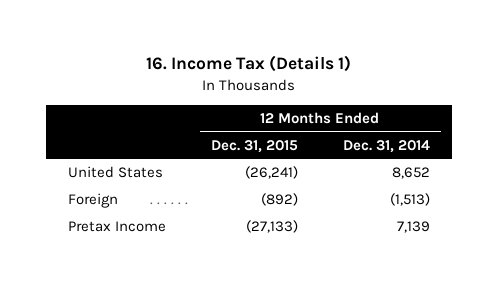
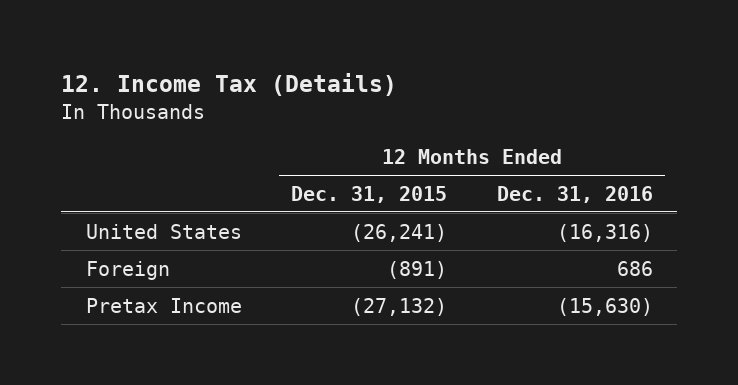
[145,55,351,73] 16. Income Tax (Details 1) -> [60,72,397,96] 12. Income Tax (Details)
[342,139,430,153] Dec. 31, 2014 -> none
none -> [496,185,653,203] Dec. 31, 2016
[260,193,298,207] (892) -> [387,260,448,279] (891)
[245,220,298,234] (27,133) -> [351,297,448,316] (27,132)

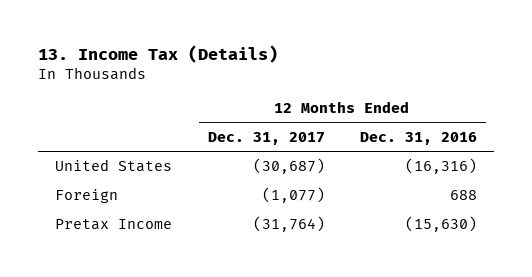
[60,72,397,96] 12. Income Tax (Details) -> [37,45,278,64] 13. Income Tax (Details)
[291,185,448,203] Dec. 31, 2015 -> none
none -> [207,131,325,145] Dec. 31, 2017
[616,260,653,276] 686 -> [449,190,477,201] 688

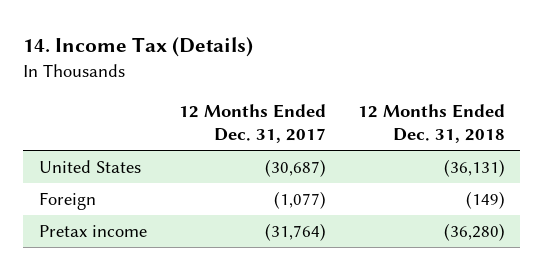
[37,45,278,64] 13. Income Tax (Details) -> [23,36,254,57] 14. Income Tax (Details)
[359,131,477,145] Dec. 31, 2016 -> none
none -> [357,104,505,144] 12 Months Ended Dec. 31, 2018
[55,219,173,231] Pretax Income -> [39,224,148,237] Pretax income

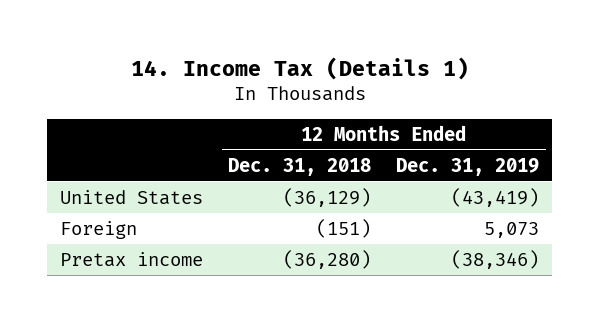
[23,36,254,57] 14. Income Tax (Details) -> [130,56,469,80] 14. Income Tax (Details 1)
[178,104,326,144] 12 Months Ended Dec. 31, 2017 -> none
none -> [396,157,540,176] Dec. 31, 2019
[443,158,505,177] (36,131) -> [283,187,372,207] (36,129)
[465,190,505,209] (149) -> [316,218,372,238] (151)

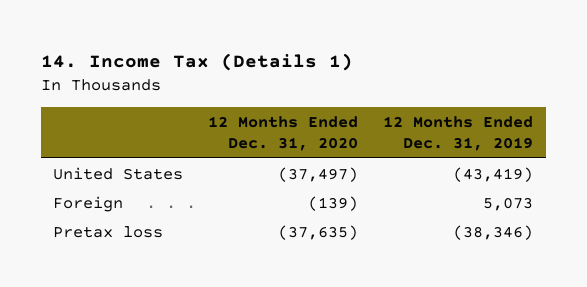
[228,157,372,176] Dec. 31, 2018 -> none
none -> [208,115,359,152] 12 Months Ended Dec. 31, 2020
[59,251,203,267] Pretax income -> [53,225,164,238] Pretax loss

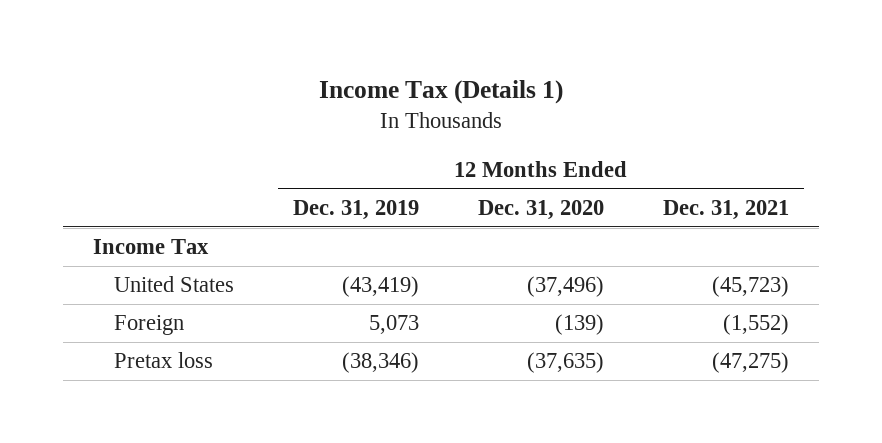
[40,53,353,72] 14. Income Tax (Details 1) -> [318,79,563,104] Income Tax (Details 1)
none -> [663,200,790,221] Dec. 31, 2021
none -> [92,239,209,255] Income Tax
[278,166,359,182] (37,497) -> [527,276,605,298] (37,496)

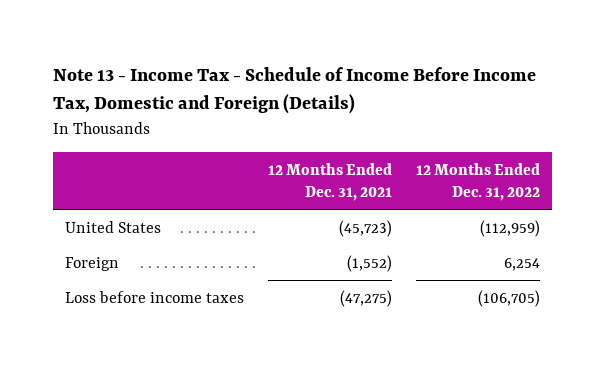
[318,79,563,104] Income Tax (Details 1) -> [52,67,536,115] Note 13 - Income Tax - Schedule of Income Before Income Tax, Domestic and Foreign (Details)
[292,200,419,221] Dec. 31, 2019 -> none
[478,200,605,221] Dec. 31, 2020 -> none
none -> [416,162,541,201] 12 Months Ended Dec. 31, 2022
[92,239,209,255] Income Tax -> none
[113,352,213,369] Pretax loss -> [64,290,244,303] Loss before income taxes

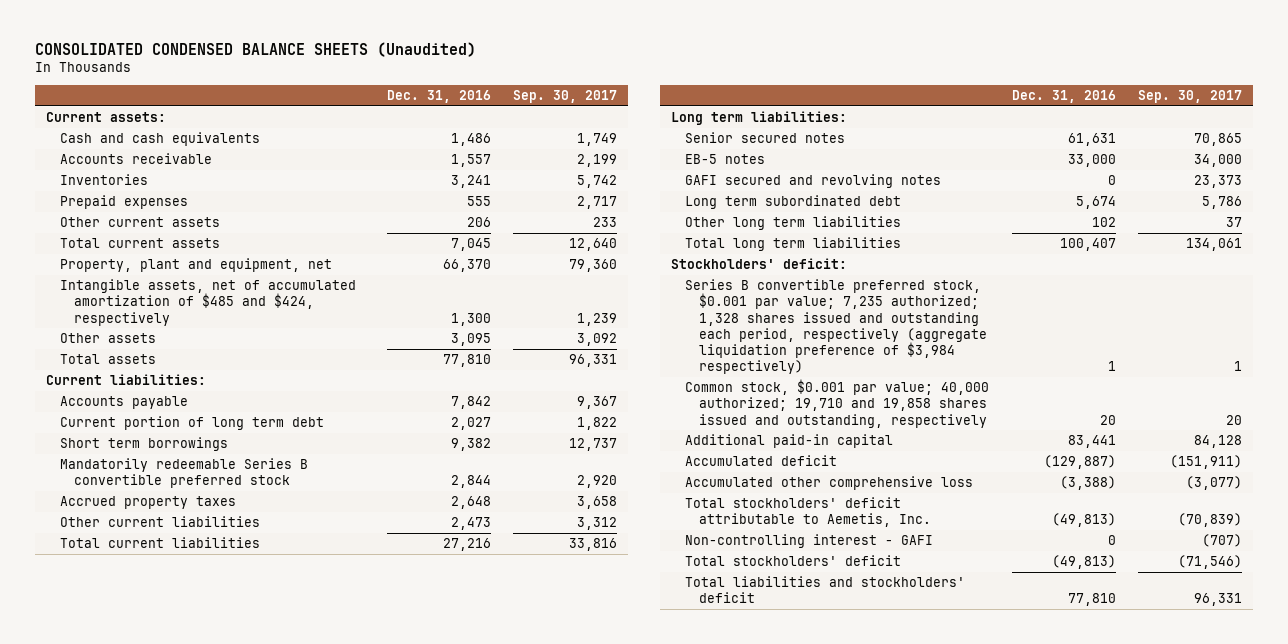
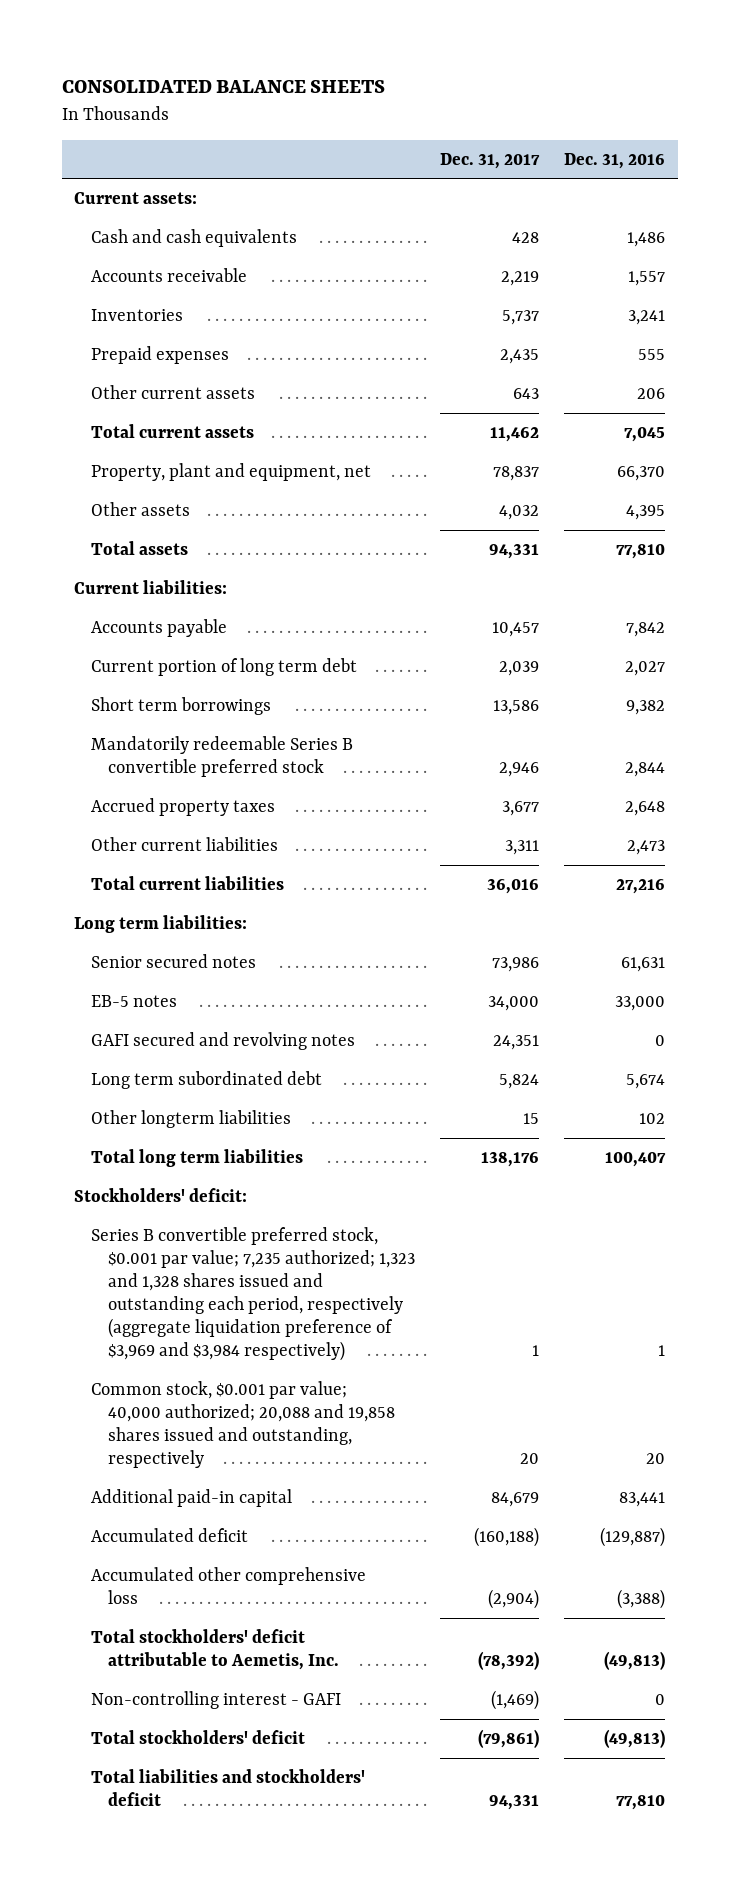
[35,41,477,57] CONSOLIDATED CONDENSED BALANCE SHEETS (Unaudited) -> [61,79,385,93] CONSOLIDATED BALANCE SHEETS
[513,89,618,103] Sep. 30, 2017 -> none
none -> [440,152,541,169] Dec. 31, 2017
[60,279,357,326] Intangible assets, net of accumulated amortization of $485 and $424, respectively -> none
[450,333,491,347] 3,095 -> [626,505,666,521] 4,395
[685,216,902,231] Other long term liabilities -> [91,1110,292,1129] Other longterm liabilities
[685,279,987,375] Series B convertible preferred stock, $0.001 par value; 7,235 authorized; 1,328 shares issued and outstanding each period, respectively (aggregate liquidation preference of $3,984 respectively) -> [91,1227,415,1362] Series B convertible preferred stock, $0.001 par value; 7,235 authorized; 1,323 and 1,328 shares issued and outstanding each period, respectively (aggregate liquidation preference of $3,969 and $3,984 respectively)
[685,379,990,428] Common stock, $0.001 par value; 40,000 authorized; 19,710 and 19,858 shares issued and outstanding, respectively -> [91,1381,395,1469] Common stock, $0.001 par value; 40,000 authorized; 20,088 and 19,858 shares issued and outstanding, respectively

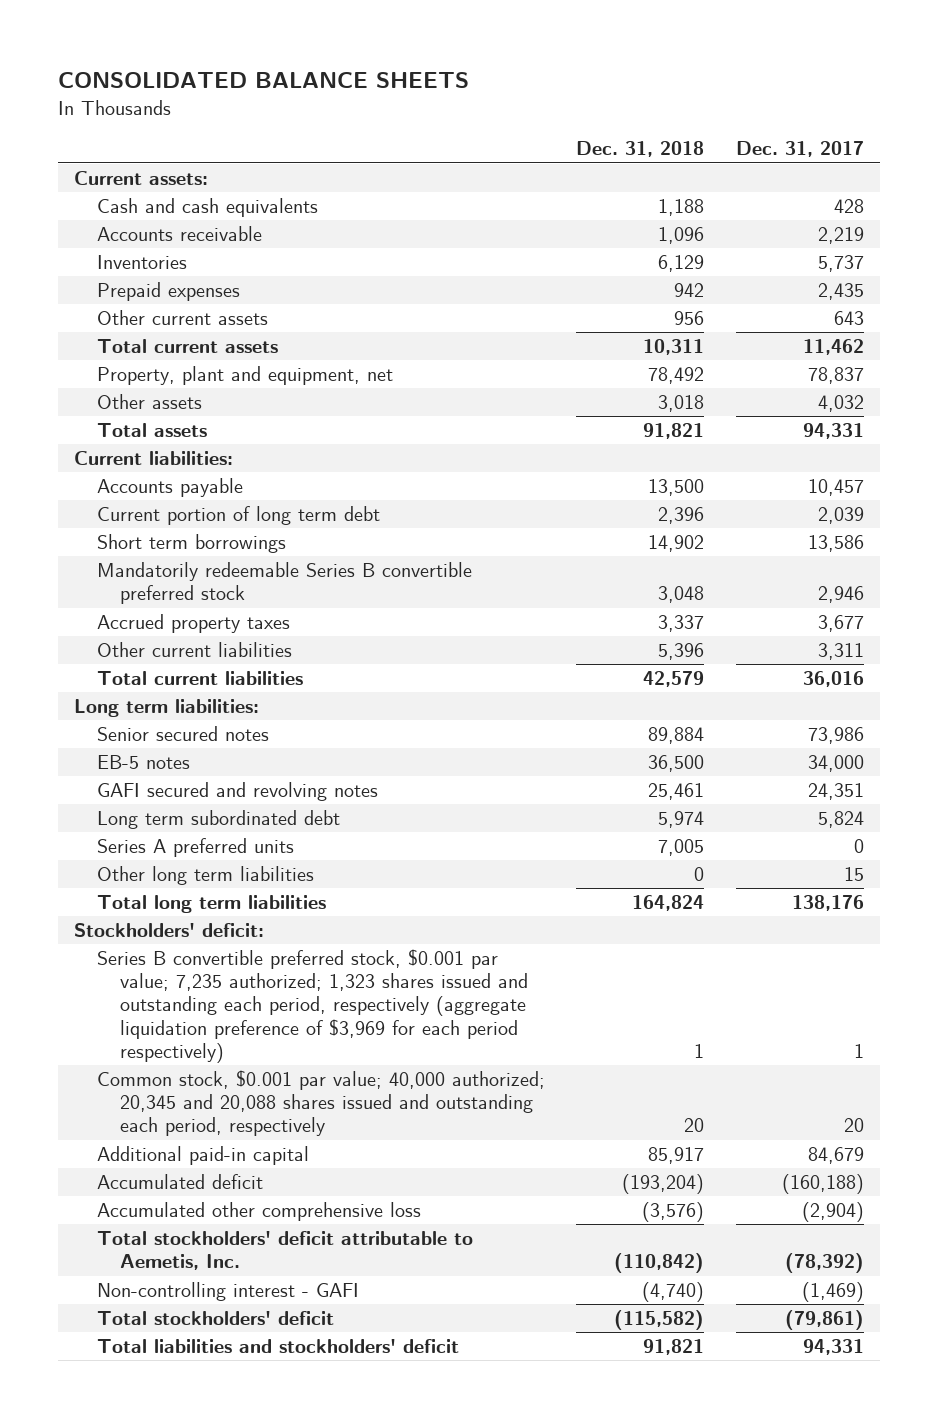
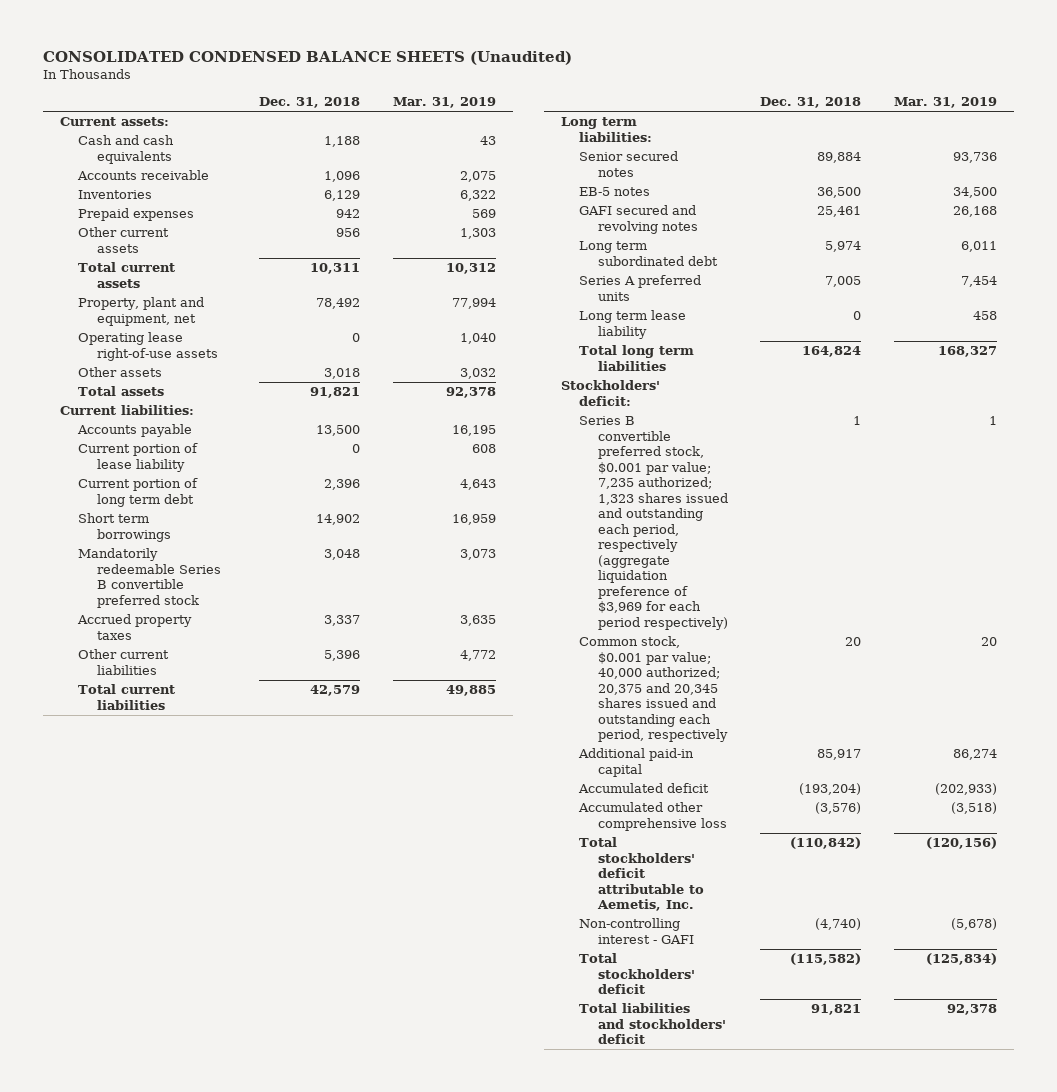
[57,72,469,89] CONSOLIDATED BALANCE SHEETS -> [43,51,573,66] CONSOLIDATED CONDENSED BALANCE SHEETS (Unaudited)
[735,141,864,158] Dec. 31, 2017 -> none
none -> [393,97,497,109] Mar. 31, 2019
none -> [78,332,218,361] Operating lease right-of-use assets
none -> [78,443,199,472] Current portion of lease liability
[96,866,314,886] Other long term liabilities -> none
none -> [579,310,687,339] Long term lease liability
[96,1070,545,1137] Common stock, $0.001 par value; 40,000 authorized; 20,345 and 20,088 shares issued and outstanding each period, respectively -> [579,636,728,743] Common stock, $0.001 par value; 40,000 authorized; 20,375 and 20,345 shares issued and outstanding each period, respectively

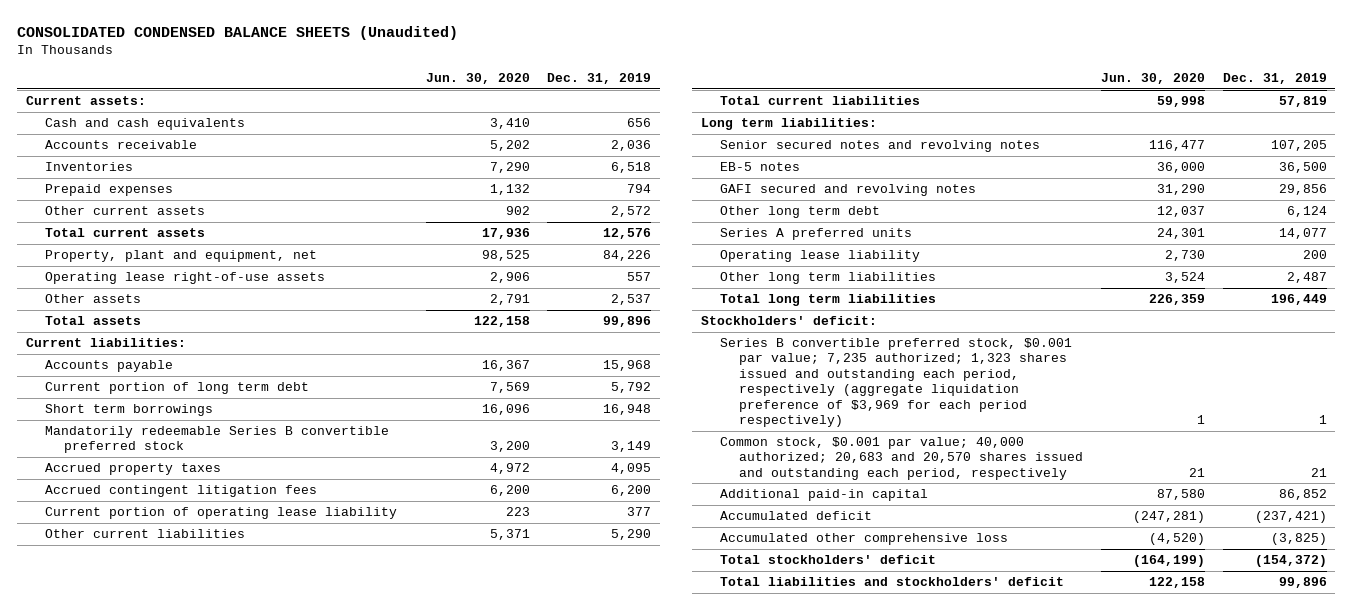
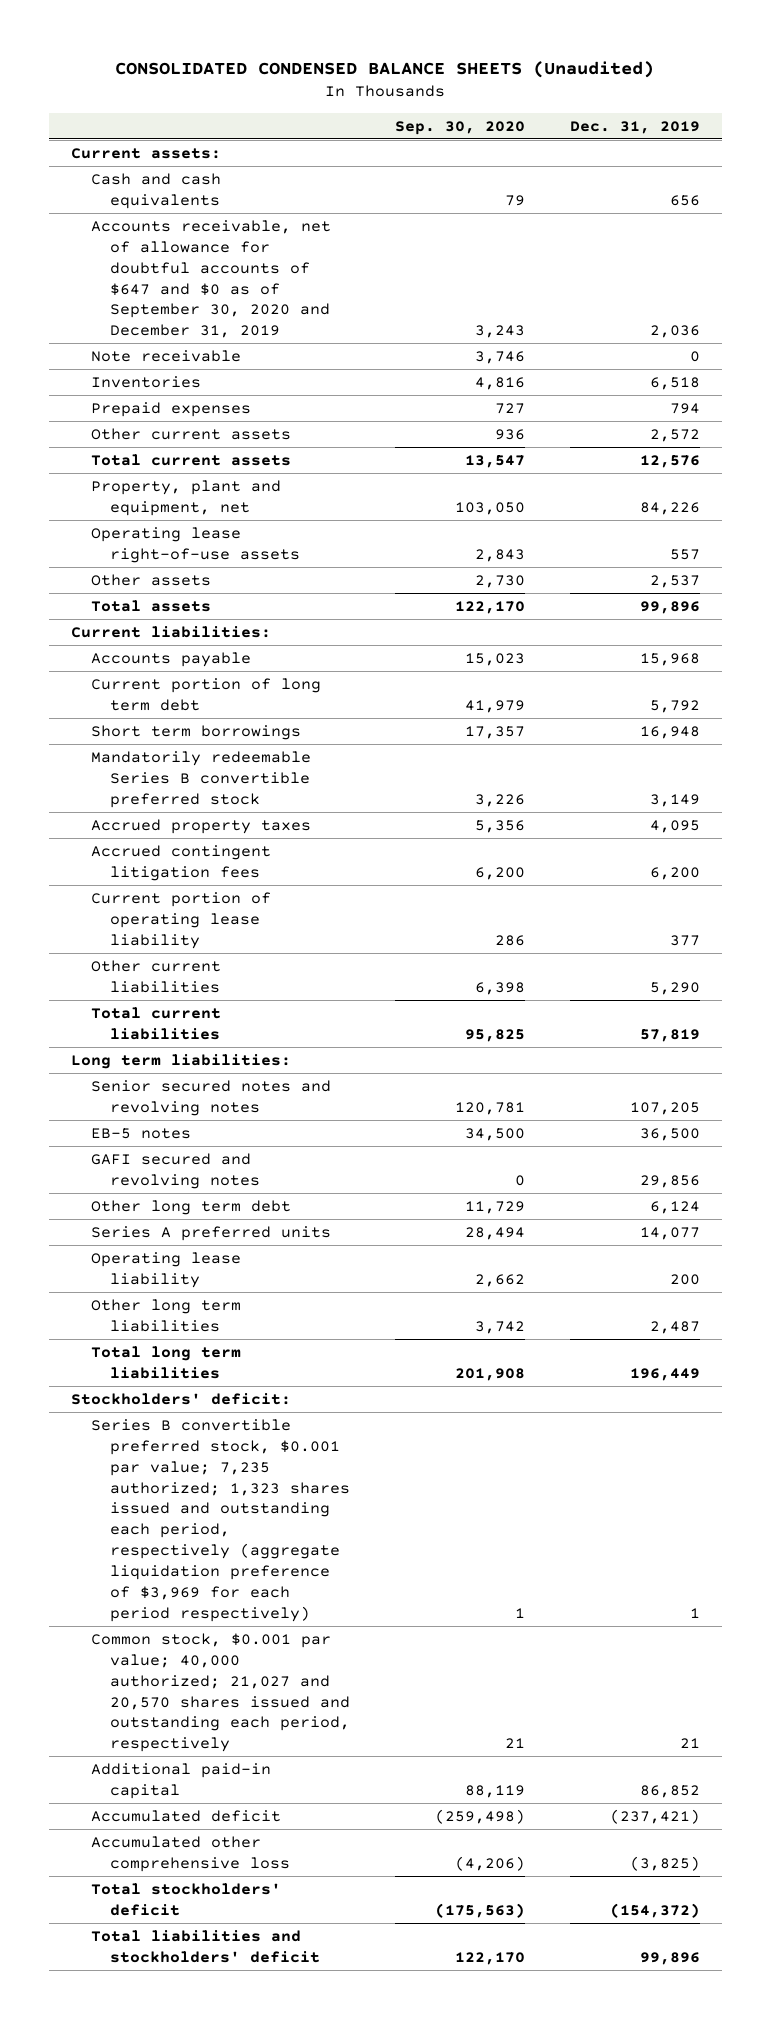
[425,73,530,85] Jun. 30, 2020 -> none
none -> [395,120,526,135] Sep. 30, 2020
[44,140,197,150] Accounts receivable -> [90,219,331,339] Accounts receivable, net of allowance for doubtful accounts of $647 and $0 as of September 30, 2020 and December 31, 2019
none -> [90,349,241,362] Note receivable
[720,437,1084,480] Common stock, $0.001 par value; 40,000 authorized; 20,683 and 20,570 shares issued and outstanding each period, respectively -> [90,1632,351,1753] Common stock, $0.001 par value; 40,000 authorized; 21,027 and 20,570 shares issued and outstanding each period, respectively

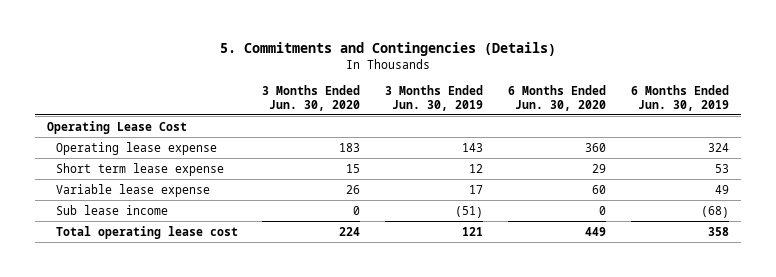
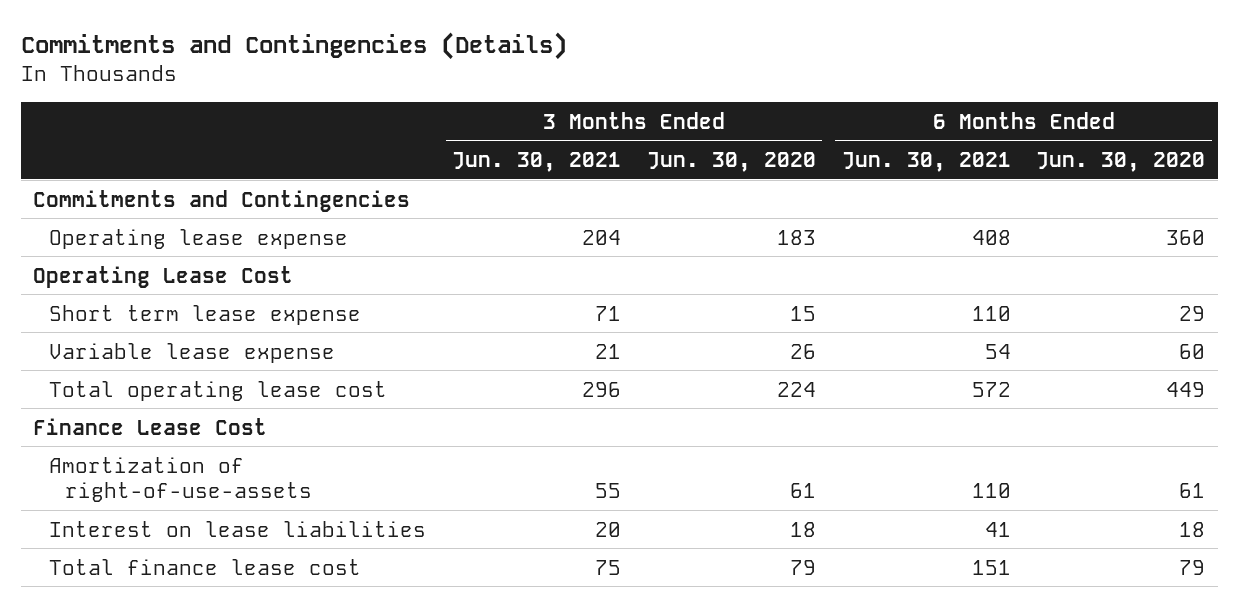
[219,41,556,56] 5. Commitments and Contingencies (Details) -> [20,31,567,60] Commitments and Contingencies (Details)
[385,84,484,111] 3 Months Ended Jun. 30, 2019 -> none
[630,84,729,111] 6 Months Ended Jun. 30, 2019 -> none
none -> [452,152,622,173] Jun. 30, 2021
none -> [841,152,1011,173] Jun. 30, 2021
none -> [33,189,411,212] Commitments and Contingencies
[46,120,187,134] Operating Lease Cost -> [33,265,294,288] Operating Lease Cost
[55,204,168,215] Sub lease income -> none
none -> [33,417,268,435] Finance Lease Cost
none -> [49,456,313,503] Amortization of right-of-use-assets
none -> [49,520,427,537] Interest on lease liabilities
none -> [49,558,362,575] Total finance lease cost

